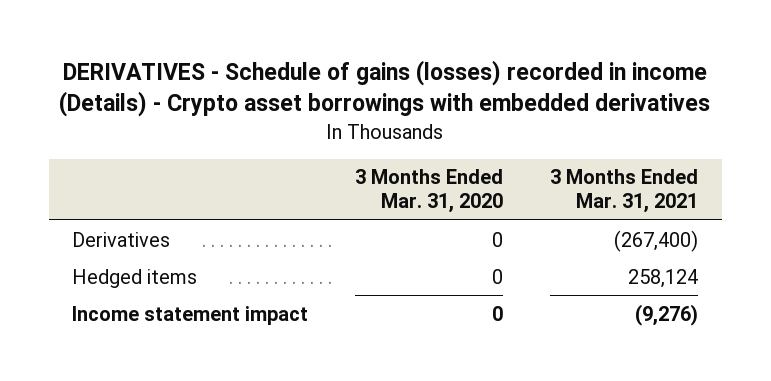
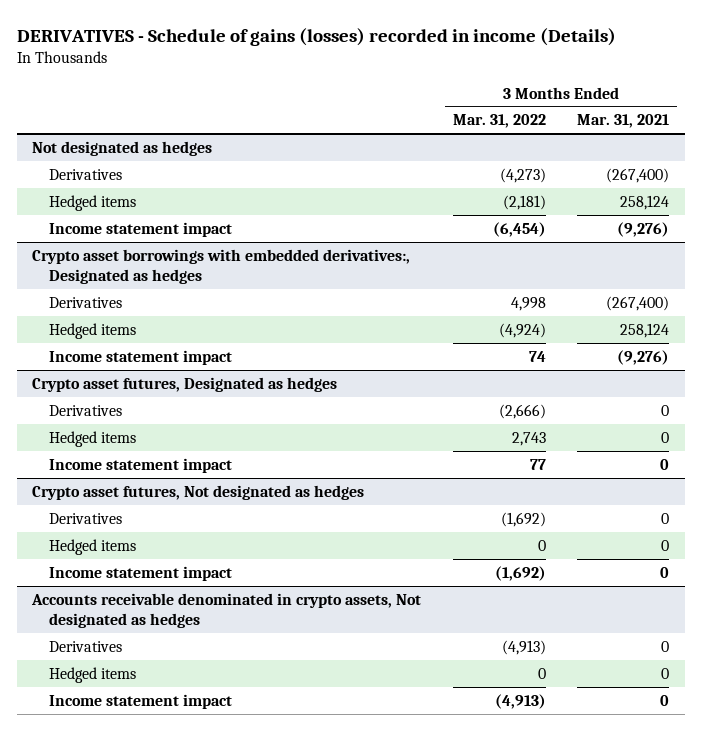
[59,60,711,118] DERIVATIVES - Schedule of gains (losses) recorded in income (Details) - Crypto asset borrowings with embedded derivatives -> [16,27,616,46] DERIVATIVES - Schedule of gains (losses) recorded in income (Details)
[355,169,504,214] 3 Months Ended Mar. 31, 2020 -> none
none -> [452,114,546,129] Mar. 31, 2022
none -> [32,140,213,156] Not designated as hedges
none -> [32,248,411,285] Crypto asset borrowings with embedded derivatives:, Designated as hedges
none -> [49,296,123,308] Derivatives
none -> [49,322,137,339] Hedged items
none -> [49,349,233,365] Income statement impact
none -> [32,376,338,392] Crypto asset futures, Designated as hedges
none -> [49,404,123,416] Derivatives
none -> [49,430,137,447] Hedged items
none -> [49,457,233,473] Income statement impact
none -> [32,484,365,500] Crypto asset futures, Not designated as hedges
none -> [49,512,123,524] Derivatives
none -> [49,538,137,555] Hedged items
none -> [49,565,233,581] Income statement impact
none -> [31,592,422,629] Accounts receivable denominated in crypto assets, Not designated as hedges
none -> [49,640,123,652] Derivatives
none -> [49,666,137,683] Hedged items
none -> [49,693,233,709] Income statement impact

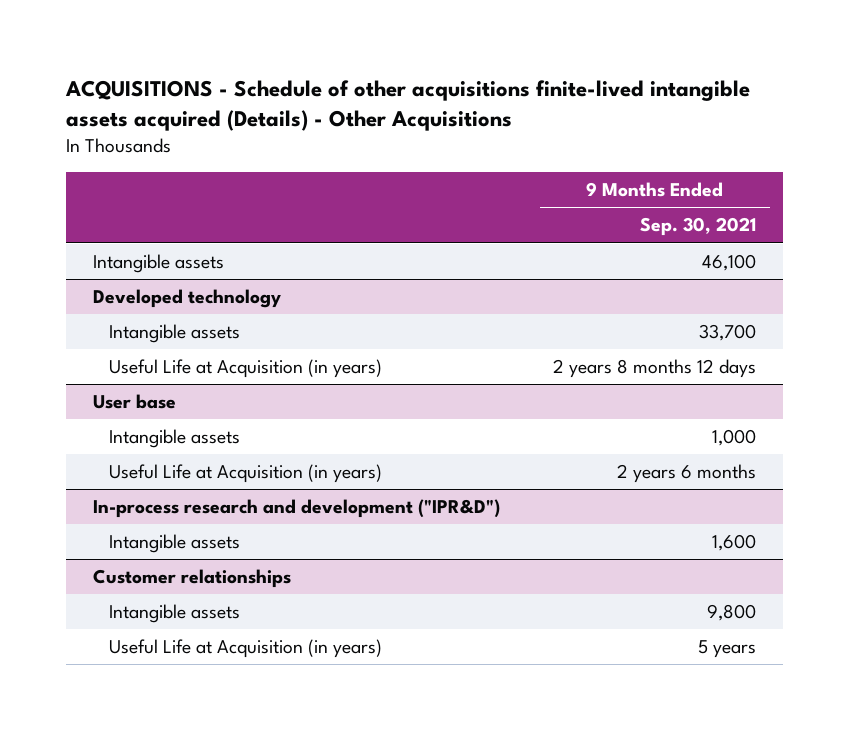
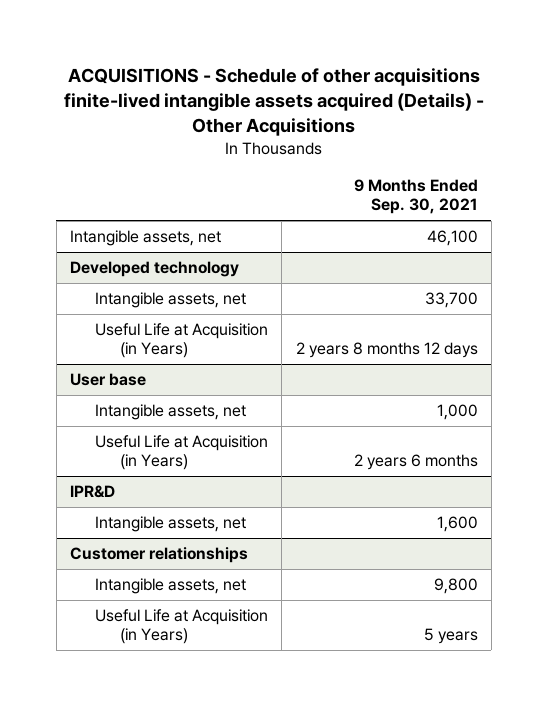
[92,254,224,274] Intangible assets -> [70,230,222,247] Intangible assets, net
[109,324,241,344] Intangible assets -> [95,292,247,309] Intangible assets, net
[109,359,383,379] Useful Life at Acquisition (in years) -> [95,323,269,359] Useful Life at Acquisition (in Years)
[109,429,241,449] Intangible assets -> [95,404,247,421] Intangible assets, net
[109,464,383,484] Useful Life at Acquisition (in years) -> [95,435,269,471] Useful Life at Acquisition (in Years)
[92,499,500,519] In-process research and development ("IPR&D") -> [70,485,116,499] IPR&D
[109,534,241,554] Intangible assets -> [95,516,247,533] Intangible assets, net
[109,604,241,624] Intangible assets -> [95,578,247,595] Intangible assets, net
[109,639,383,659] Useful Life at Acquisition (in years) -> [95,609,269,645] Useful Life at Acquisition (in Years)

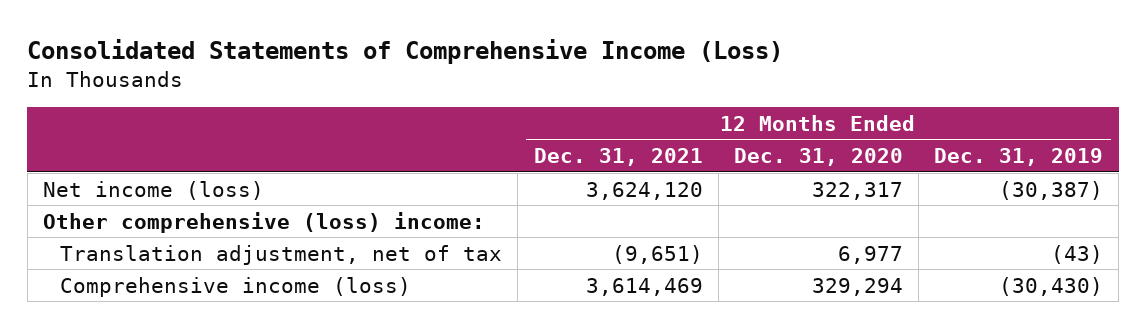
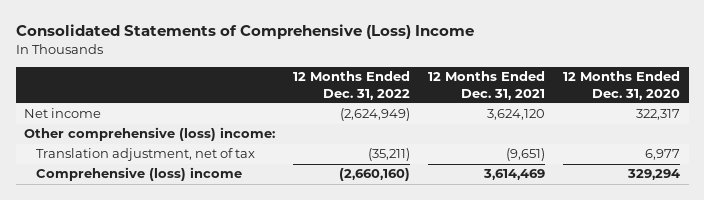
[27,38,784,64] Consolidated Statements of Comprehensive Income (Loss) -> [15,24,474,40] Consolidated Statements of Comprehensive (Loss) Income
[934,148,1104,167] Dec. 31, 2019 -> none
none -> [293,71,411,100] 12 Months Ended Dec. 31, 2022
[42,180,264,200] Net income (loss) -> [24,108,102,119] Net income
[60,276,412,297] Comprehensive income (loss) -> [36,167,243,182] Comprehensive (loss) income

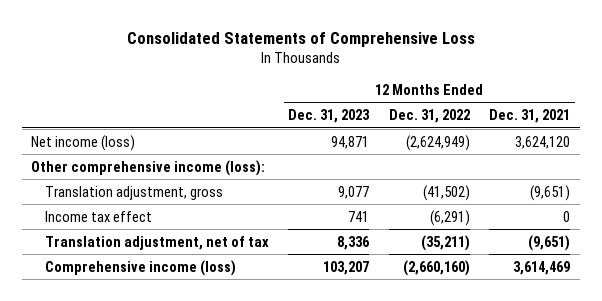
[15,24,474,40] Consolidated Statements of Comprehensive (Loss) Income -> [126,31,475,47] Consolidated Statements of Comprehensive Loss
[562,71,680,100] 12 Months Ended Dec. 31, 2020 -> none
none -> [288,109,371,124] Dec. 31, 2023
[24,108,102,119] Net income -> [31,134,136,151] Net income (loss)
[24,127,276,142] Other comprehensive (loss) income: -> [31,159,266,176] Other comprehensive income (loss):
none -> [44,185,223,200] Translation adjustment, gross
none -> [44,210,152,222] Income tax effect
[36,167,243,182] Comprehensive (loss) income -> [44,259,236,276] Comprehensive income (loss)

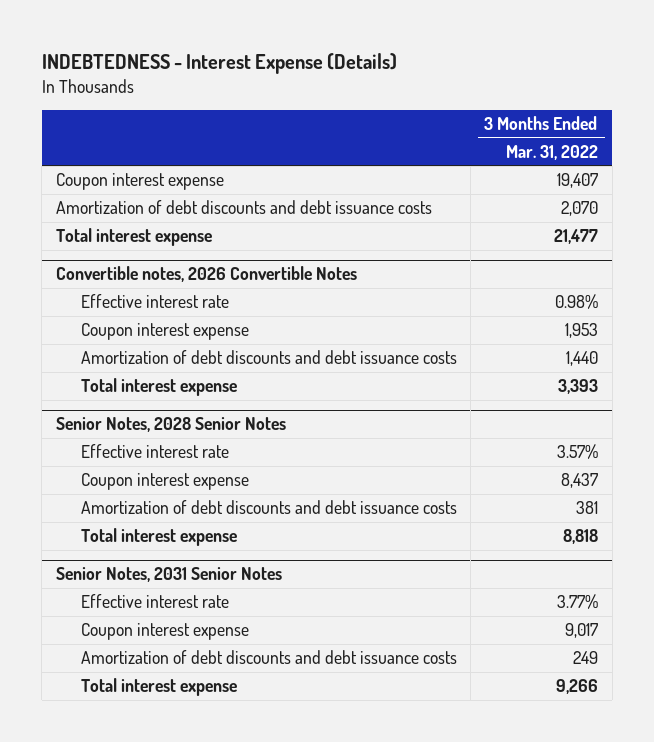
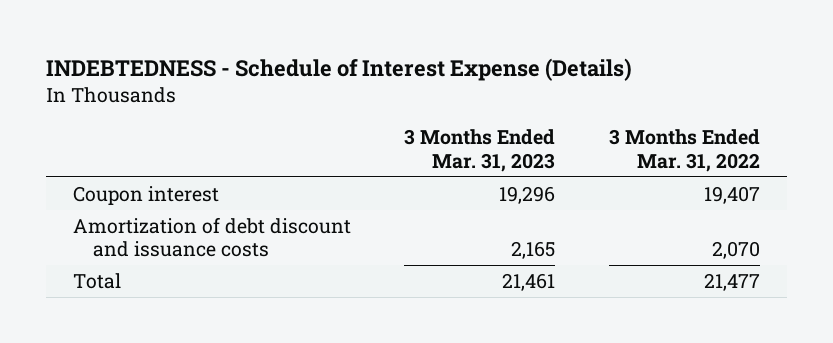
[41,52,397,74] INDEBTEDNESS - Interest Expense (Details) -> [46,58,633,82] INDEBTEDNESS - Schedule of Interest Expense (Details)
none -> [404,129,556,172] 3 Months Ended Mar. 31, 2023
[55,266,357,283] Convertible notes, 2026 Convertible Notes -> none
[80,294,229,309] Effective interest rate -> none
[80,323,249,341] Coupon interest expense -> none
[80,350,457,365] Amortization of debt discounts and debt issuance costs -> none
[80,378,237,397] Total interest expense -> none
[55,417,286,433] Senior Notes, 2028 Senior Notes -> none
[80,444,229,459] Effective interest rate -> none
[80,473,249,491] Coupon interest expense -> none
[80,500,457,515] Amortization of debt discounts and debt issuance costs -> none
[80,528,237,547] Total interest expense -> none
[55,567,282,583] Senior Notes, 2031 Senior Notes -> none
[80,594,229,609] Effective interest rate -> none
[80,623,249,641] Coupon interest expense -> none
[80,650,457,665] Amortization of debt discounts and debt issuance costs -> none
[80,678,237,697] Total interest expense -> none
[55,173,224,191] Coupon interest expense -> [73,185,220,205] Coupon interest
[55,200,432,215] Amortization of debt discounts and debt issuance costs -> [73,216,352,258] Amortization of debt discount and issuance costs
[55,228,212,247] Total interest expense -> [73,272,122,289] Total

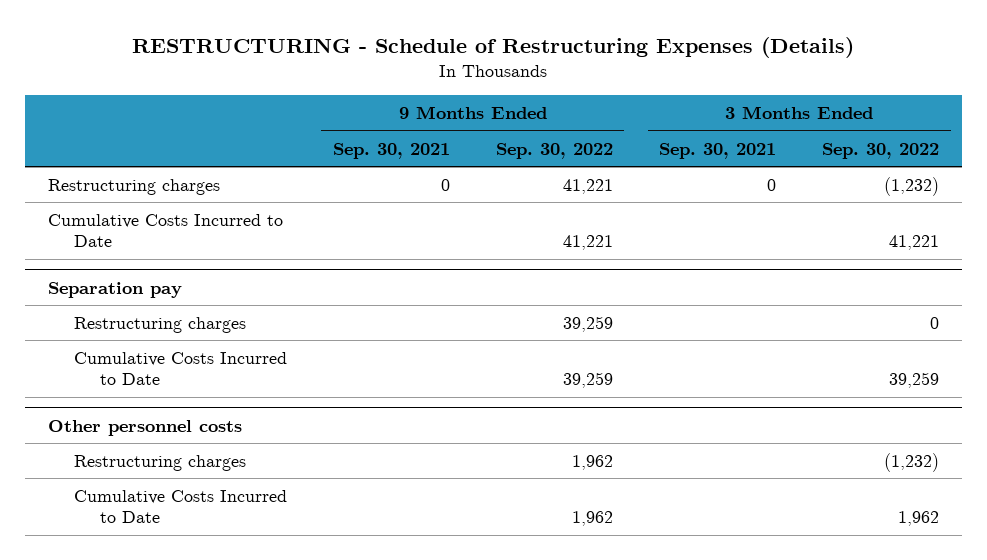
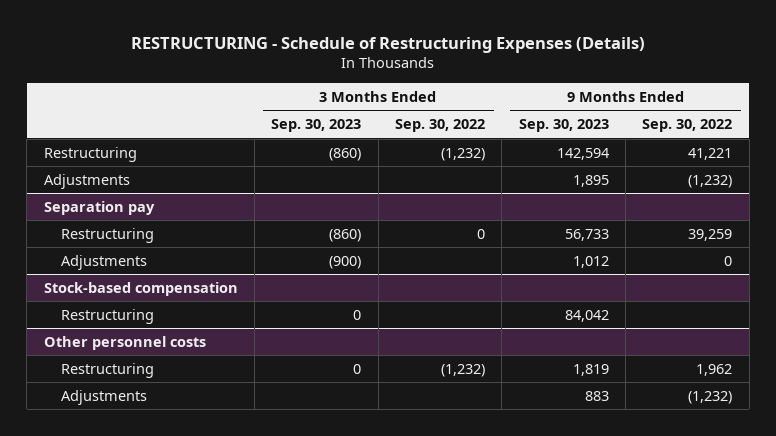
[332,142,450,159] Sep. 30, 2021 -> none
[659,142,777,159] Sep. 30, 2021 -> none
none -> [271,118,362,132] Sep. 30, 2023
none -> [518,118,609,132] Sep. 30, 2023
[47,214,283,248] Cumulative Costs Incurred to Date -> none
[47,179,220,196] Restructuring charges -> [43,146,137,162] Restructuring
none -> [43,173,130,189] Adjustments
[73,352,287,386] Cumulative Costs Incurred to Date -> none
[73,317,246,334] Restructuring charges -> [60,227,154,243] Restructuring
none -> [60,254,147,270] Adjustments
none -> [43,281,238,296] Stock-based compensation
none -> [60,308,154,324] Restructuring
[73,490,287,524] Cumulative Costs Incurred to Date -> none
[73,455,246,472] Restructuring charges -> [60,362,154,378] Restructuring
none -> [60,389,147,405] Adjustments

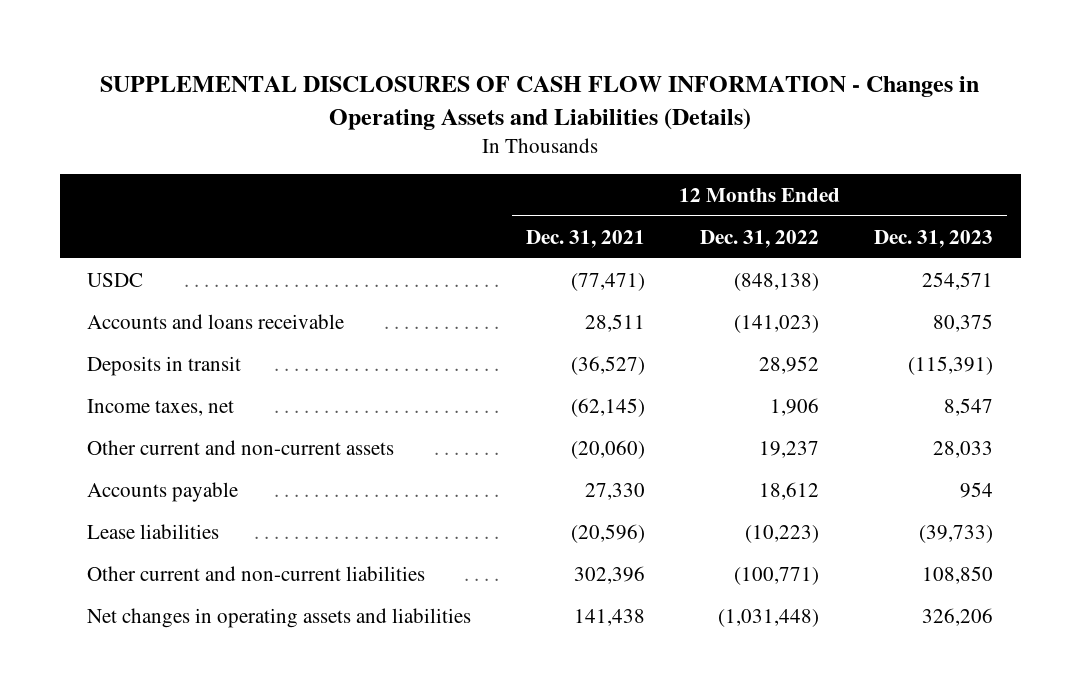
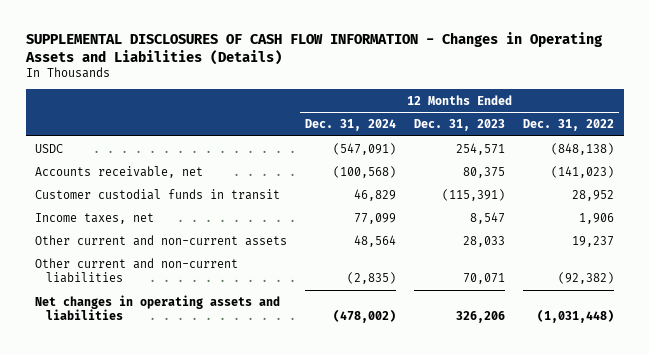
[526,229,646,248] Dec. 31, 2021 -> none
none -> [305,119,397,132] Dec. 31, 2024
[87,313,345,329] Accounts and loans receivable -> [34,165,203,178] Accounts receivable, net
[87,355,242,376] Deposits in transit -> [34,188,280,200] Customer custodial funds in transit
[87,481,239,502] Accounts payable -> none
[87,523,220,539] Lease liabilities -> none
[734,566,820,585] (100,771) -> [558,272,615,285] (92,382)
[922,565,994,584] 108,850 -> [463,273,506,285] 70,071

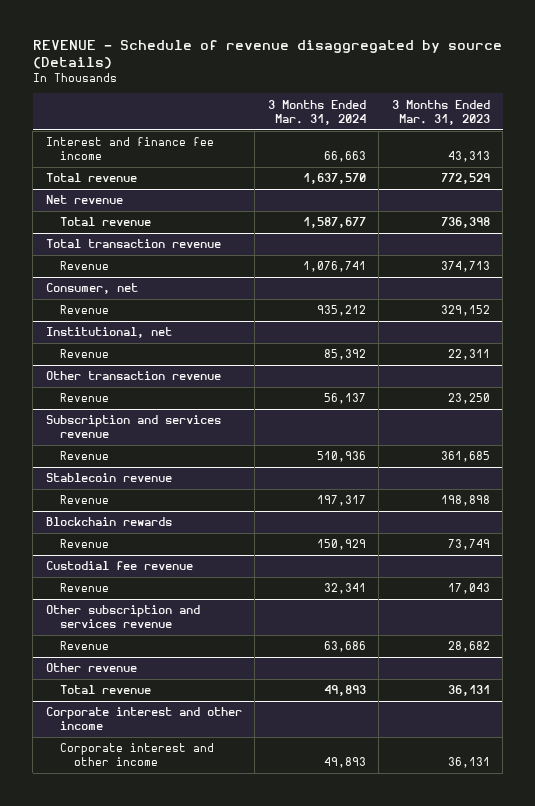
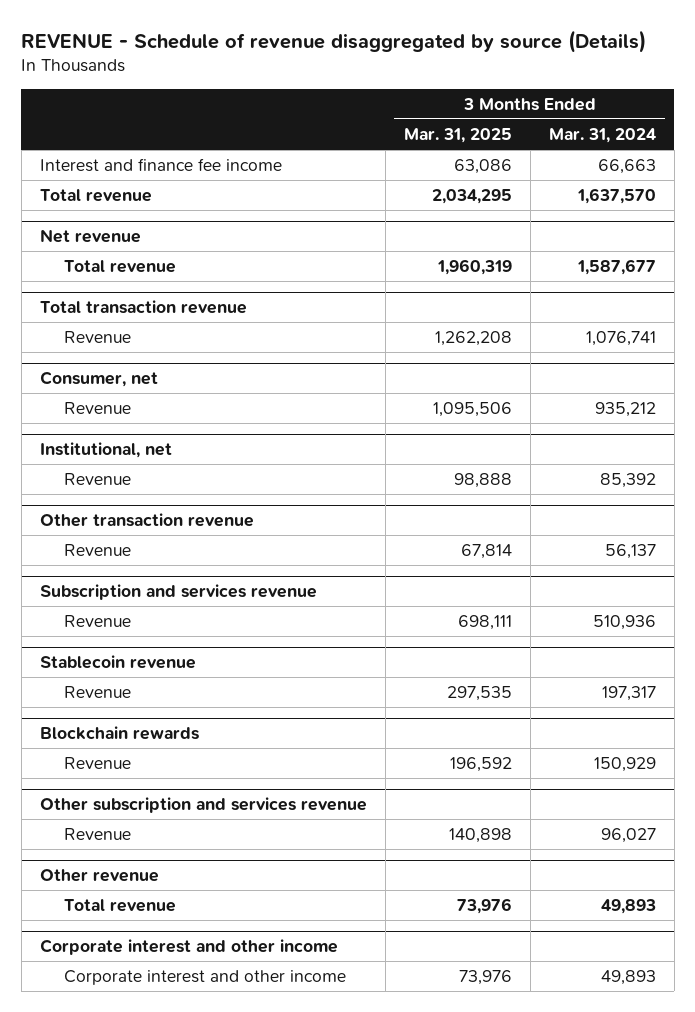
[391,99,490,125] 3 Months Ended Mar. 31, 2023 -> none
none -> [403,128,512,144] Mar. 31, 2025
[45,561,193,571] Custodial fee revenue -> none
[59,583,109,593] Revenue -> none
[323,641,366,653] 63,686 -> [600,828,656,844] 96,027

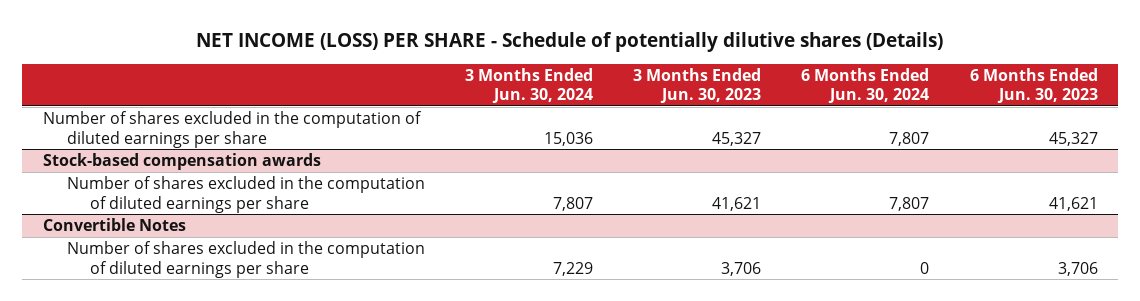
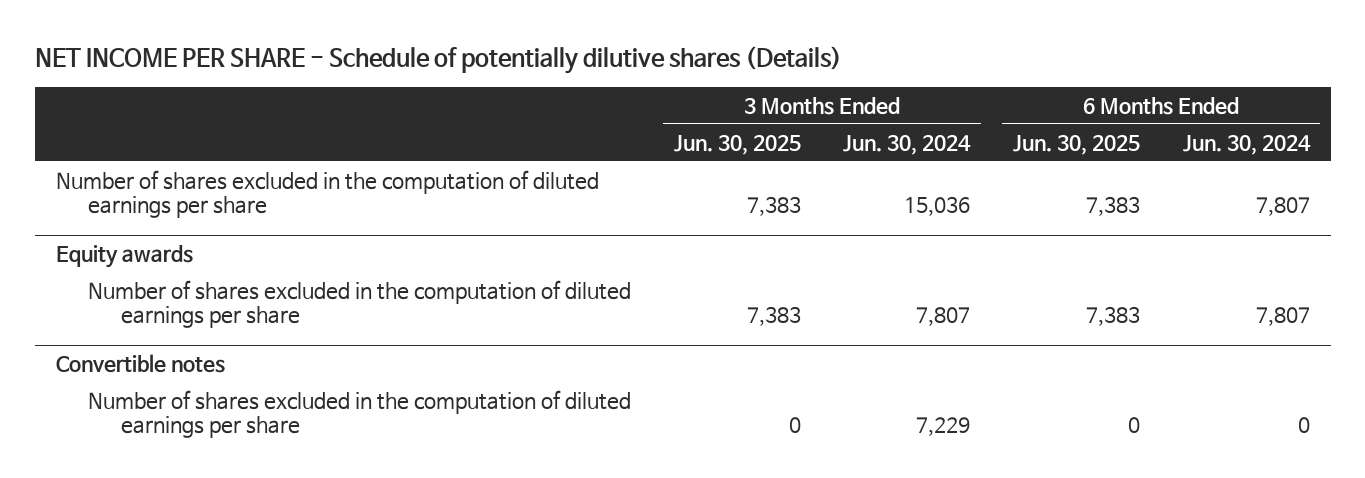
[196,32,944,53] NET INCOME (LOSS) PER SHARE - Schedule of potentially dilutive shares (Details) -> [34,46,842,75] NET INCOME PER SHARE - Schedule of potentially dilutive shares (Details)
[633,67,762,104] 3 Months Ended Jun. 30, 2023 -> none
[969,67,1098,104] 6 Months Ended Jun. 30, 2023 -> none
none -> [673,134,801,155] Jun. 30, 2025
none -> [1012,134,1140,155] Jun. 30, 2025
[42,153,321,171] Stock-based compensation awards -> [55,244,193,268] Equity awards
[42,218,186,232] Convertible Notes -> [55,353,225,373] Convertible notes

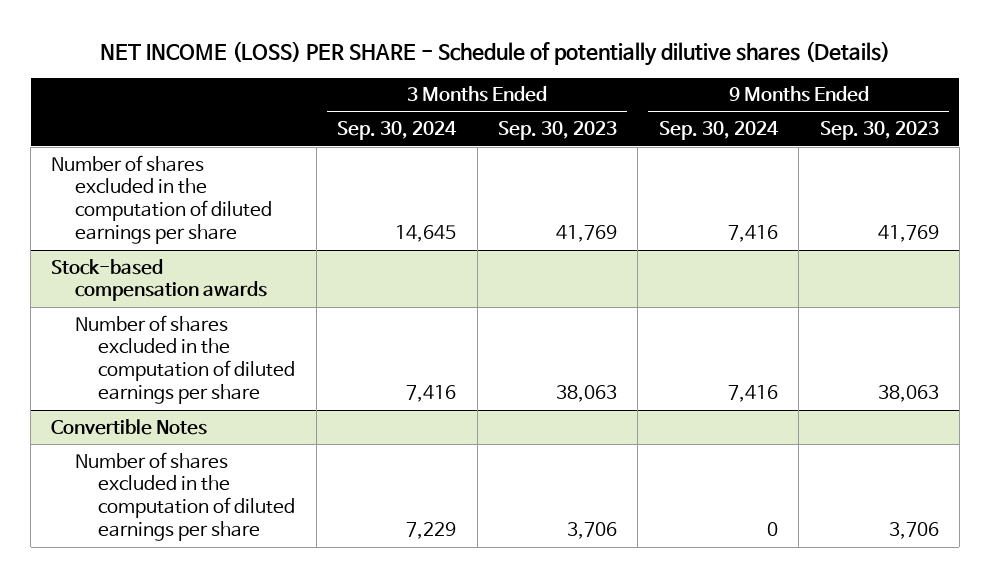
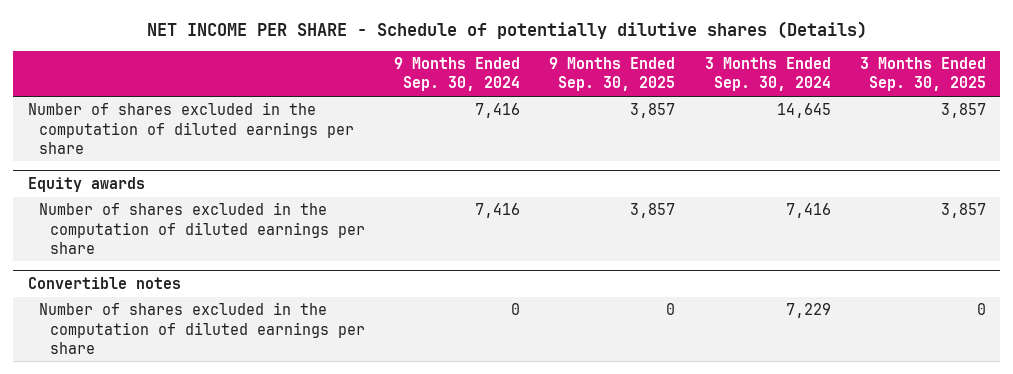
[100,41,891,67] NET INCOME (LOSS) PER SHARE - Schedule of potentially dilutive shares (Details) -> [146,21,867,40] NET INCOME PER SHARE - Schedule of potentially dilutive shares (Details)
[497,121,617,141] Sep. 30, 2023 -> none
[819,121,939,141] Sep. 30, 2023 -> none
none -> [549,57,676,92] 9 Months Ended Sep. 30, 2025
none -> [859,57,986,92] 3 Months Ended Sep. 30, 2025
[51,258,267,302] Stock-based compensation awards -> [27,176,145,192] Equity awards
[51,418,208,435] Convertible Notes -> [27,276,181,289] Convertible notes

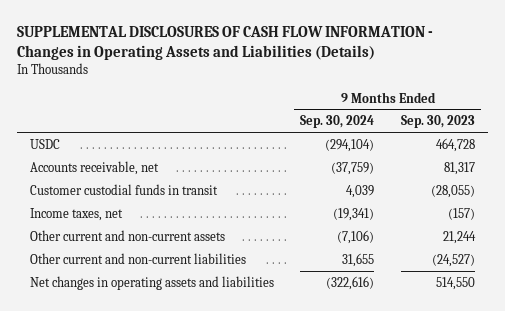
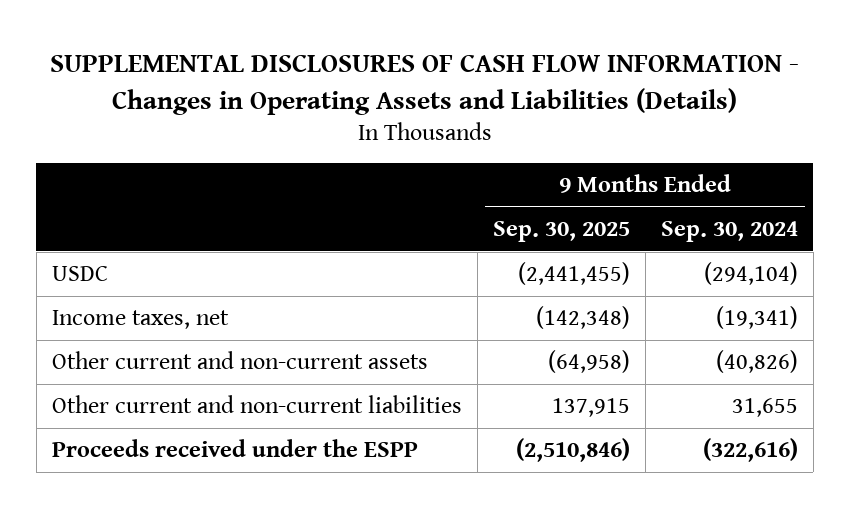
[400,115,475,129] Sep. 30, 2023 -> none
none -> [492,221,630,243] Sep. 30, 2025
[30,160,160,175] Accounts receivable, net -> none
[30,183,219,195] Customer custodial funds in transit -> none
[337,229,375,244] (7,106) -> [715,350,798,374] (40,826)
[30,275,275,290] Net changes in operating assets and liabilities -> [51,439,418,458] Proceeds received under the ESPP

